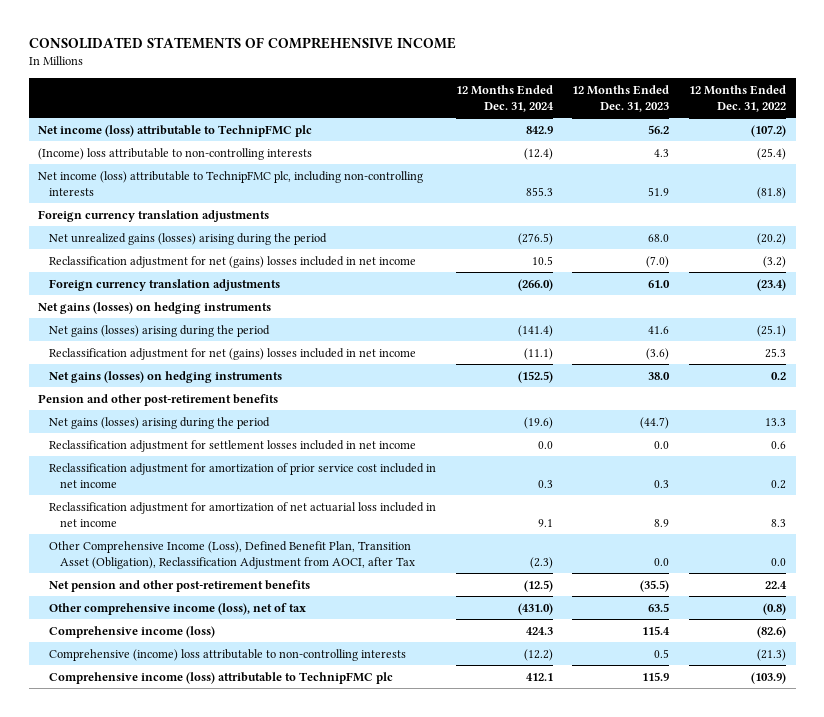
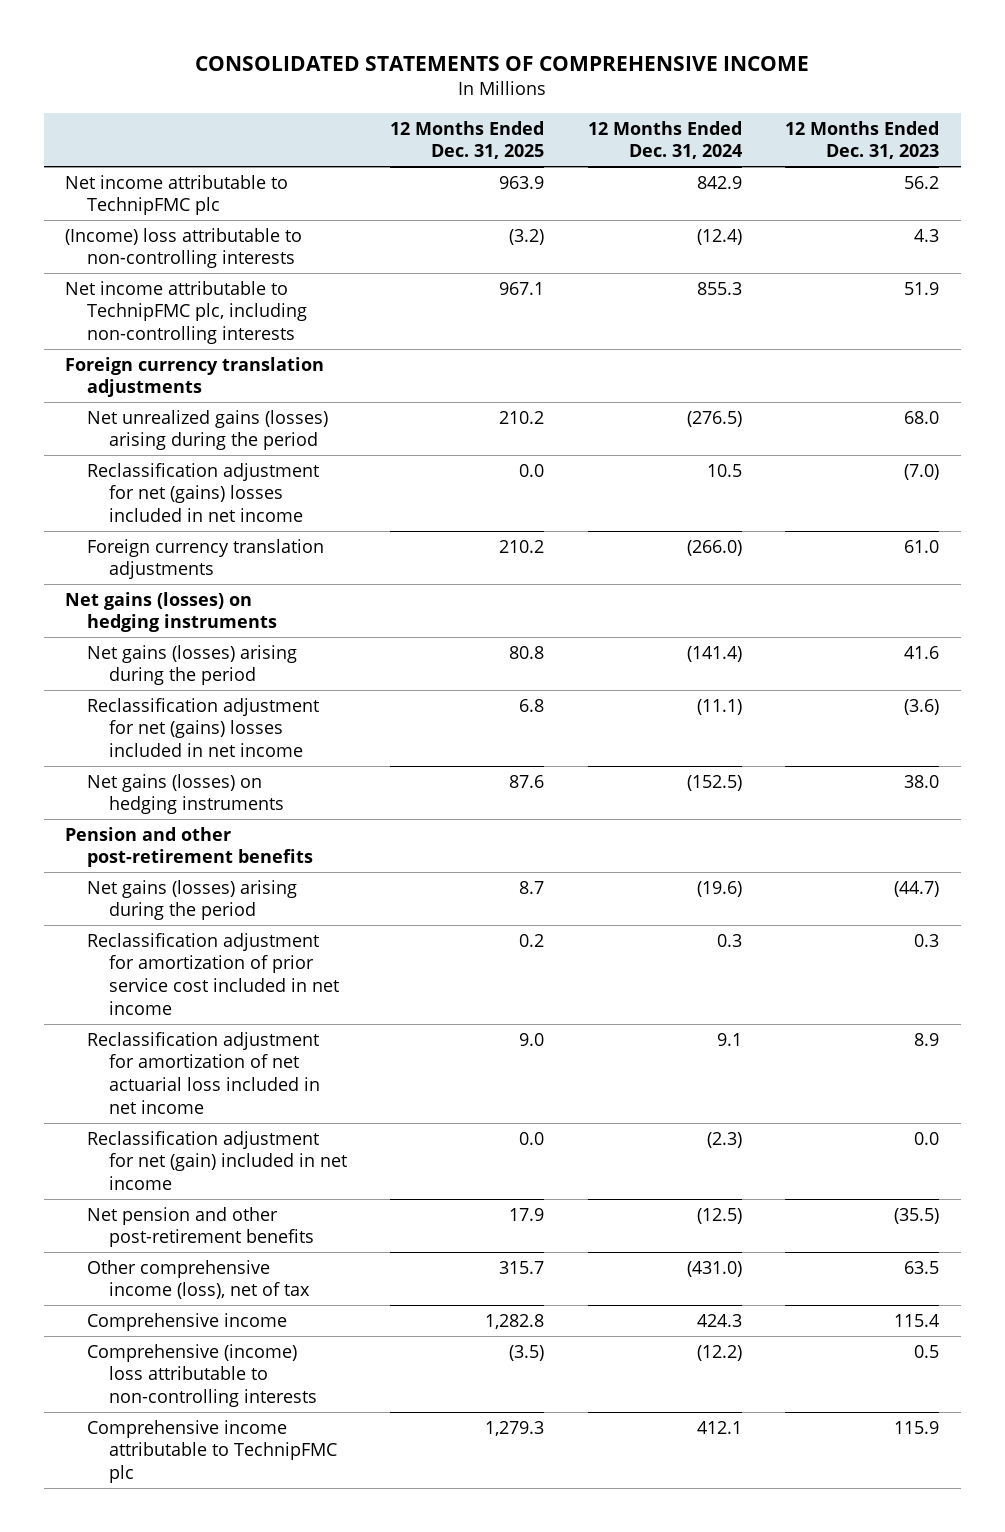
[688,84,786,112] 12 Months Ended Dec. 31, 2022 -> none
none -> [390,120,545,160] 12 Months Ended Dec. 31, 2025
[38,124,313,137] Net income (loss) attributable to TechnipFMC plc -> [65,174,289,216] Net income attributable to TechnipFMC plc
[38,170,424,196] Net income (loss) attributable to TechnipFMC plc, including non-controlling interests -> [65,280,307,345] Net income attributable to TechnipFMC plc, including non-controlling interests
[49,439,417,452] Reclassification adjustment for settlement losses included in net income -> none
[49,540,416,569] Other Comprehensive Income (Loss), Defined Benefit Plan, Transition Asset (Obligation), Reclassification Adjustment from AOCI, after Tax -> [86,1130,347,1191] Reclassification adjustment for net (gain) included in net income
[49,625,216,638] Comprehensive income (loss) -> [86,1312,287,1331] Comprehensive income
[49,671,394,684] Comprehensive income (loss) attributable to TechnipFMC plc -> [86,1419,337,1484] Comprehensive income attributable to TechnipFMC plc

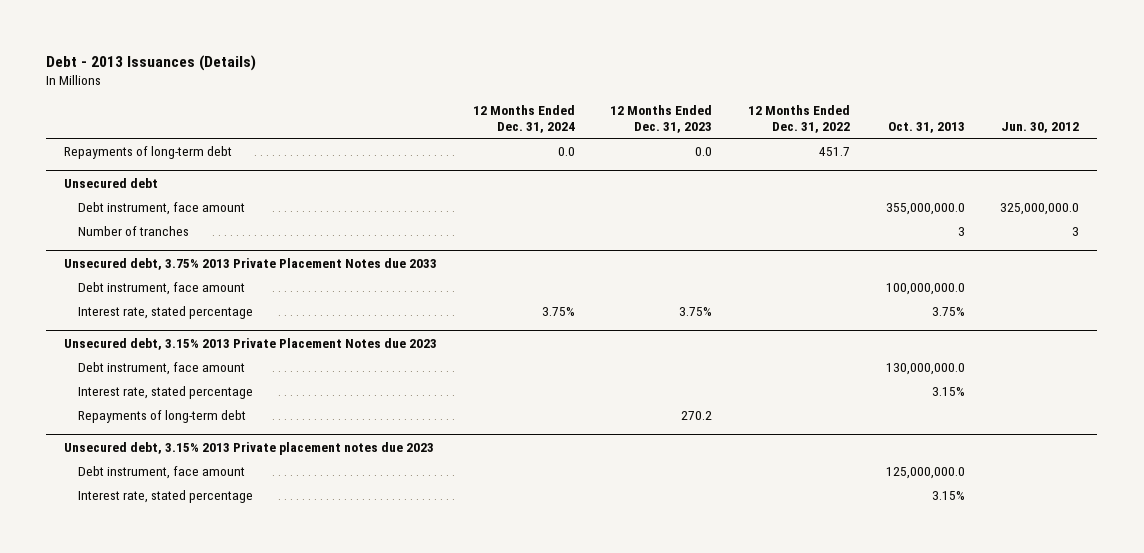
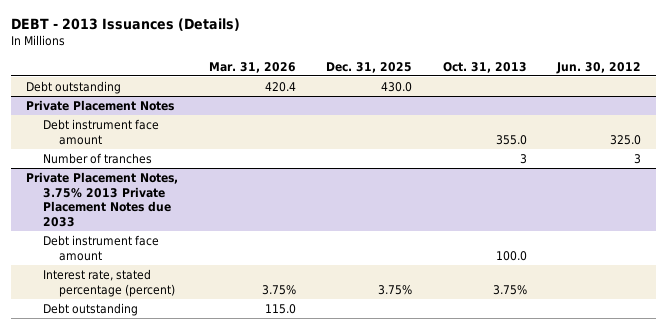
[46,55,257,72] Debt - 2013 Issuances (Details) -> [10,18,240,32] DEBT - 2013 Issuances (Details)
[472,105,575,133] 12 Months Ended Dec. 31, 2024 -> none
[610,105,713,133] 12 Months Ended Dec. 31, 2023 -> none
[748,105,851,133] 12 Months Ended Dec. 31, 2022 -> none
none -> [208,61,296,73] Mar. 31, 2026
none -> [326,61,413,73] Dec. 31, 2025
[64,145,233,159] Repayments of long-term debt -> none
none -> [26,80,122,94] Debt outstanding
[64,177,159,188] Unsecured debt -> [26,99,175,111] Private Placement Notes
[78,201,246,215] Debt instrument, face amount -> [42,118,159,145] Debt instrument face amount
[885,202,965,215] 355,000,000.0 -> [495,134,527,145] 355.0
[1000,202,1080,215] 325,000,000.0 -> [610,134,642,145] 325.0
[64,337,438,350] Unsecured debt, 3.15% 2013 Private Placement Notes due 2023 -> none
[78,361,246,375] Debt instrument, face amount -> none
[78,385,254,399] Interest rate, stated percentage -> none
[78,409,247,423] Repayments of long-term debt -> none
[64,441,435,455] Unsecured debt, 3.15% 2013 Private placement notes due 2023 -> none
[78,465,246,479] Debt instrument, face amount -> none
[78,489,254,503] Interest rate, stated percentage -> none
[64,257,438,270] Unsecured debt, 3.75% 2013 Private Placement Notes due 2033 -> [26,171,179,227] Private Placement Notes, 3.75% 2013 Private Placement Notes due 2033
[78,281,246,295] Debt instrument, face amount -> [42,234,159,261] Debt instrument face amount
[885,282,965,295] 100,000,000.0 -> [495,250,527,261] 100.0
[78,305,254,319] Interest rate, stated percentage -> [42,268,176,297] Interest rate, stated percentage (percent)
none -> [42,302,138,316] Debt outstanding

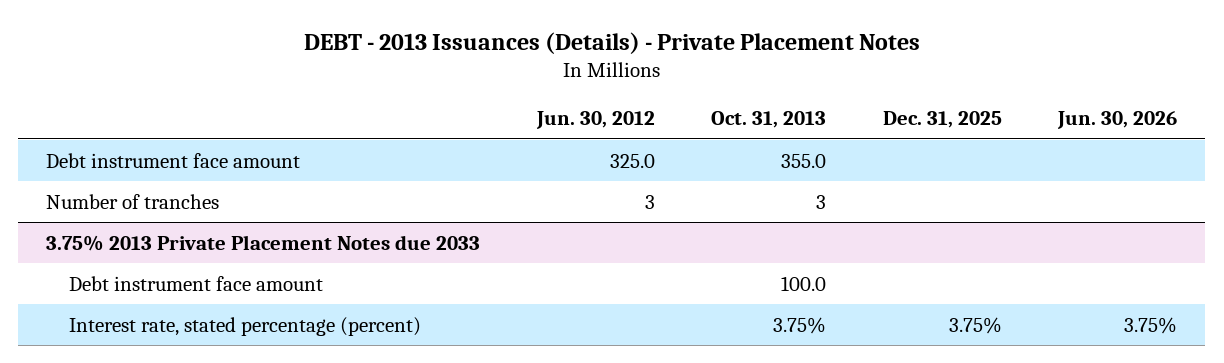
[10,18,240,32] DEBT - 2013 Issuances (Details) -> [303,31,920,54] DEBT - 2013 Issuances (Details) - Private Placement Notes
[208,61,296,73] Mar. 31, 2026 -> none
none -> [1057,111,1178,130] Jun. 30, 2026
[26,80,122,94] Debt outstanding -> none
[26,99,175,111] Private Placement Notes -> none
[26,171,179,227] Private Placement Notes, 3.75% 2013 Private Placement Notes due 2033 -> [46,234,481,251] 3.75% 2013 Private Placement Notes due 2033
[42,302,138,316] Debt outstanding -> none

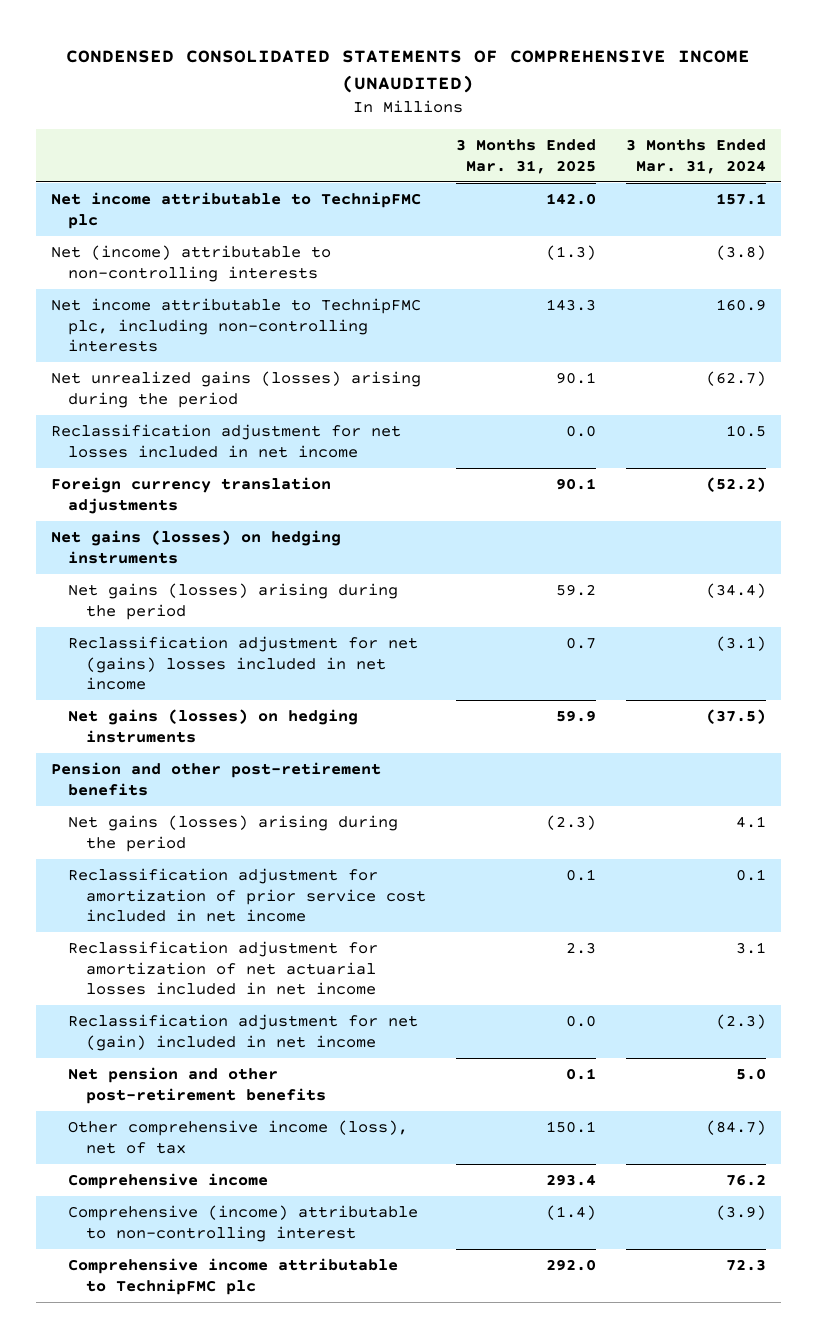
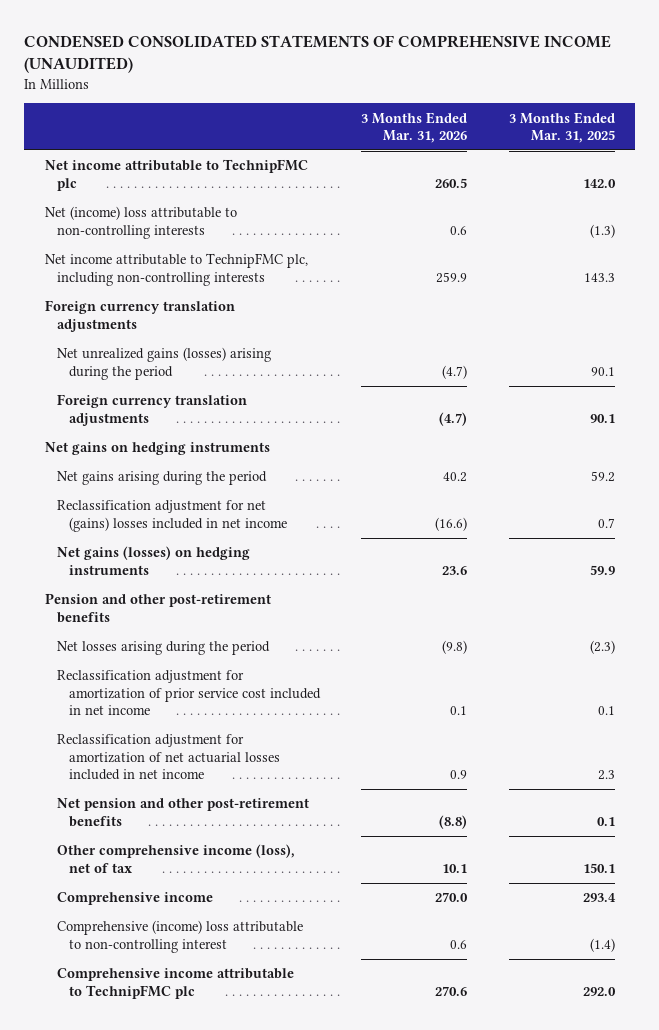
[625,139,766,174] 3 Months Ended Mar. 31, 2024 -> none
none -> [361,111,468,144] 3 Months Ended Mar. 31, 2026
[50,245,331,282] Net (income) attributable to non-controlling interests -> [44,206,237,239] Net (income) loss attributable to non-controlling interests
none -> [44,300,235,332] Foreign currency translation adjustments
[50,424,401,458] Reclassification adjustment for net losses included in net income -> none
[50,530,341,564] Net gains (losses) on hedging instruments -> [44,442,270,456] Net gains on hedging instruments
[68,583,399,620] Net gains (losses) arising during the period -> [56,471,267,486] Net gains arising during the period
[68,815,399,852] Net gains (losses) arising during the period -> [56,641,270,656] Net losses arising during the period
[68,1014,419,1051] Reclassification adjustment for net (gain) included in net income -> none
[68,1205,419,1242] Comprehensive (income) attributable to non-controlling interest -> [56,920,303,953] Comprehensive (income) loss attributable to non-controlling interest

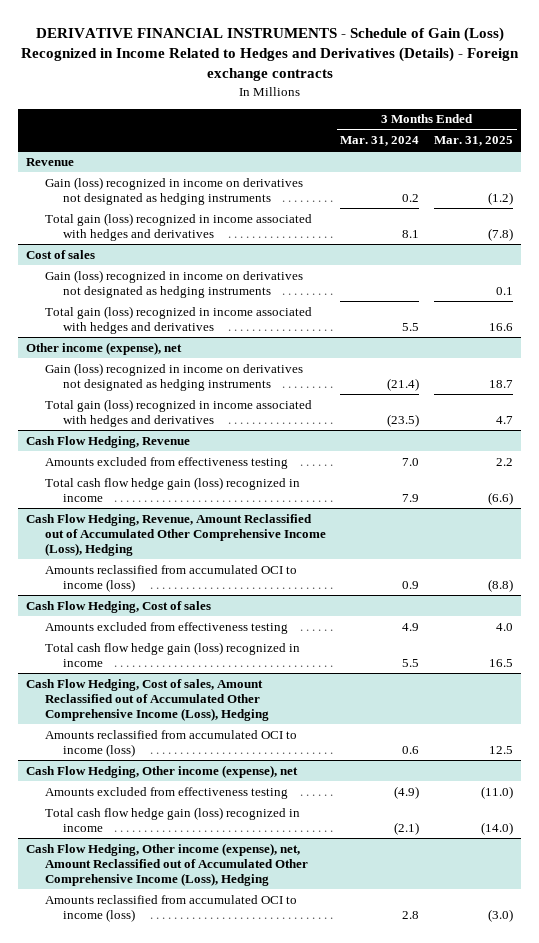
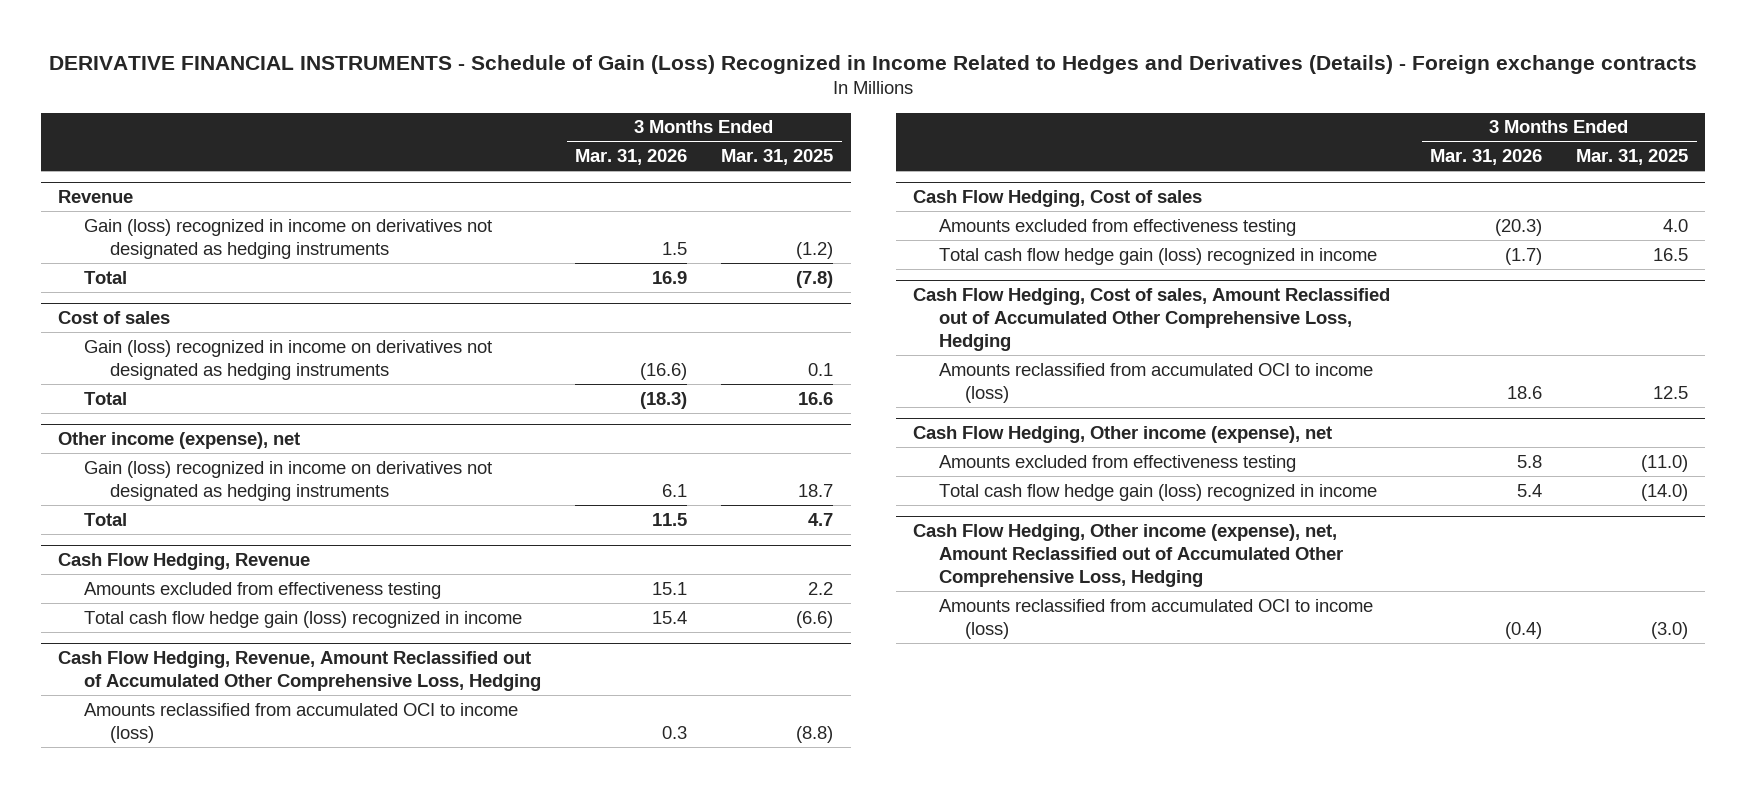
[340,135,420,146] Mar. 31, 2024 -> none
none -> [575,149,688,166] Mar. 31, 2026
[44,212,312,241] Total gain (loss) recognized in income associated with hedges and derivatives -> [84,270,128,284] Total
[44,305,312,334] Total gain (loss) recognized in income associated with hedges and derivatives -> [84,391,128,405] Total
[44,398,312,427] Total gain (loss) recognized in income associated with hedges and derivatives -> [84,512,128,526] Total
[25,513,326,556] Cash Flow Hedging, Revenue, Amount Reclassified out of Accumulated Other Comprehensive Income (Loss), Hedging -> [58,651,542,692] Cash Flow Hedging, Revenue, Amount Reclassified out of Accumulated Other Comprehensive Loss, Hedging
[25,678,269,721] Cash Flow Hedging, Cost of sales, Amount Reclassified out of Accumulated Other Comprehensive Income (Loss), Hedging -> [913,288,1391,351] Cash Flow Hedging, Cost of sales, Amount Reclassified out of Accumulated Other Comprehensive Loss, Hedging
[25,842,308,886] Cash Flow Hedging, Other income (expense), net, Amount Reclassified out of Accumulated Other Comprehensive Income (Loss), Hedging -> [913,524,1344,587] Cash Flow Hedging, Other income (expense), net, Amount Reclassified out of Accumulated Other Comprehensive Loss, Hedging

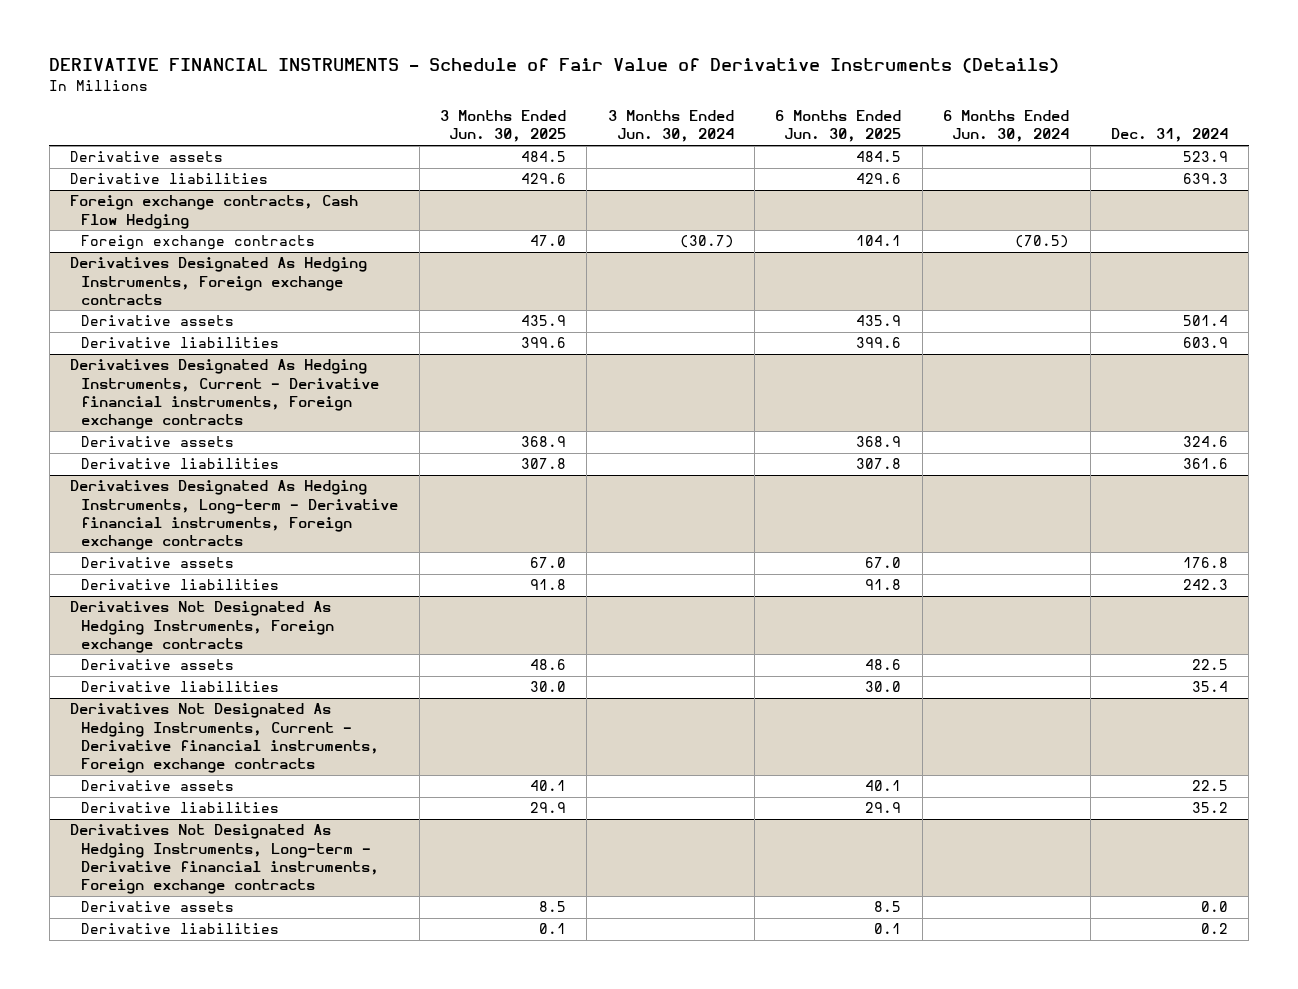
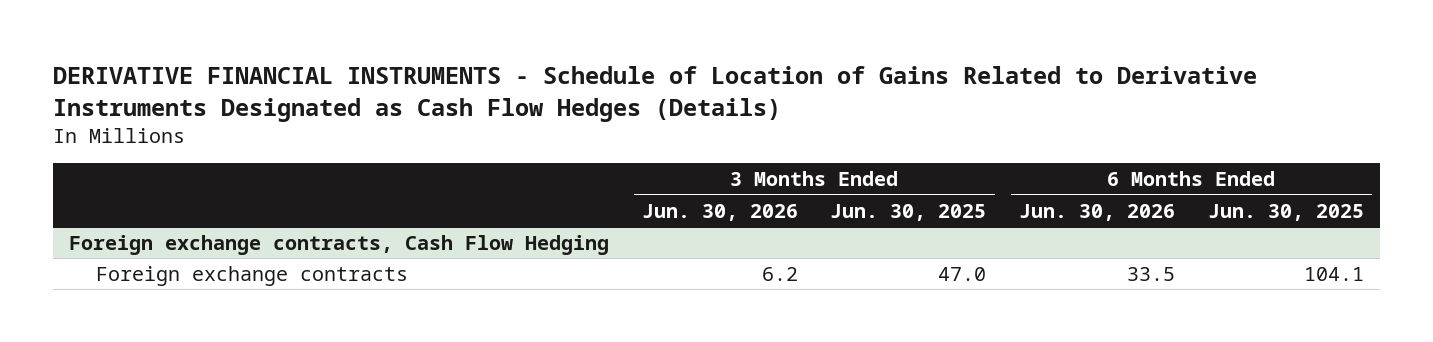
[49,58,1060,74] DERIVATIVE FINANCIAL INSTRUMENTS - Schedule of Fair Value of Derivative Instruments (Details) -> [52,66,1257,122] DERIVATIVE FINANCIAL INSTRUMENTS - Schedule of Location of Gains Related to Derivative Instruments Designated as Cash Flow Hedges (Details)
[607,110,734,143] 3 Months Ended Jun. 30, 2024 -> none
[943,110,1070,143] 6 Months Ended Jun. 30, 2024 -> none
[1111,128,1229,143] Dec. 31, 2024 -> none
none -> [641,203,798,221] Jun. 30, 2026
none -> [1019,203,1176,221] Jun. 30, 2026
[70,151,224,163] Derivative assets -> none
[70,173,269,185] Derivative liabilities -> none
[70,257,368,305] Derivatives Designated As Hedging Instruments, Foreign exchange contracts -> none
[81,315,235,327] Derivative assets -> none
[81,337,280,349] Derivative liabilities -> none
[70,359,380,429] Derivatives Designated As Hedging Instruments, Current - Derivative financial instruments, Foreign exchange contracts -> none
[81,436,235,448] Derivative assets -> none
[81,458,280,470] Derivative liabilities -> none
[70,480,399,550] Derivatives Designated As Hedging Instruments, Long-term - Derivative financial instruments, Foreign exchange contracts -> none
[81,557,235,569] Derivative assets -> none
[81,579,280,591] Derivative liabilities -> none
[70,601,335,653] Derivatives Not Designated As Hedging Instruments, Foreign exchange contracts -> none
[81,659,235,671] Derivative assets -> none
[81,681,280,693] Derivative liabilities -> none
[70,703,380,773] Derivatives Not Designated As Hedging Instruments, Current - Derivative financial instruments, Foreign exchange contracts -> none
[81,780,235,792] Derivative assets -> none
[81,802,280,814] Derivative liabilities -> none
[70,824,380,894] Derivatives Not Designated As Hedging Instruments, Long-term - Derivative financial instruments, Foreign exchange contracts -> none
[81,901,235,913] Derivative assets -> none
[81,923,280,935] Derivative liabilities -> none

